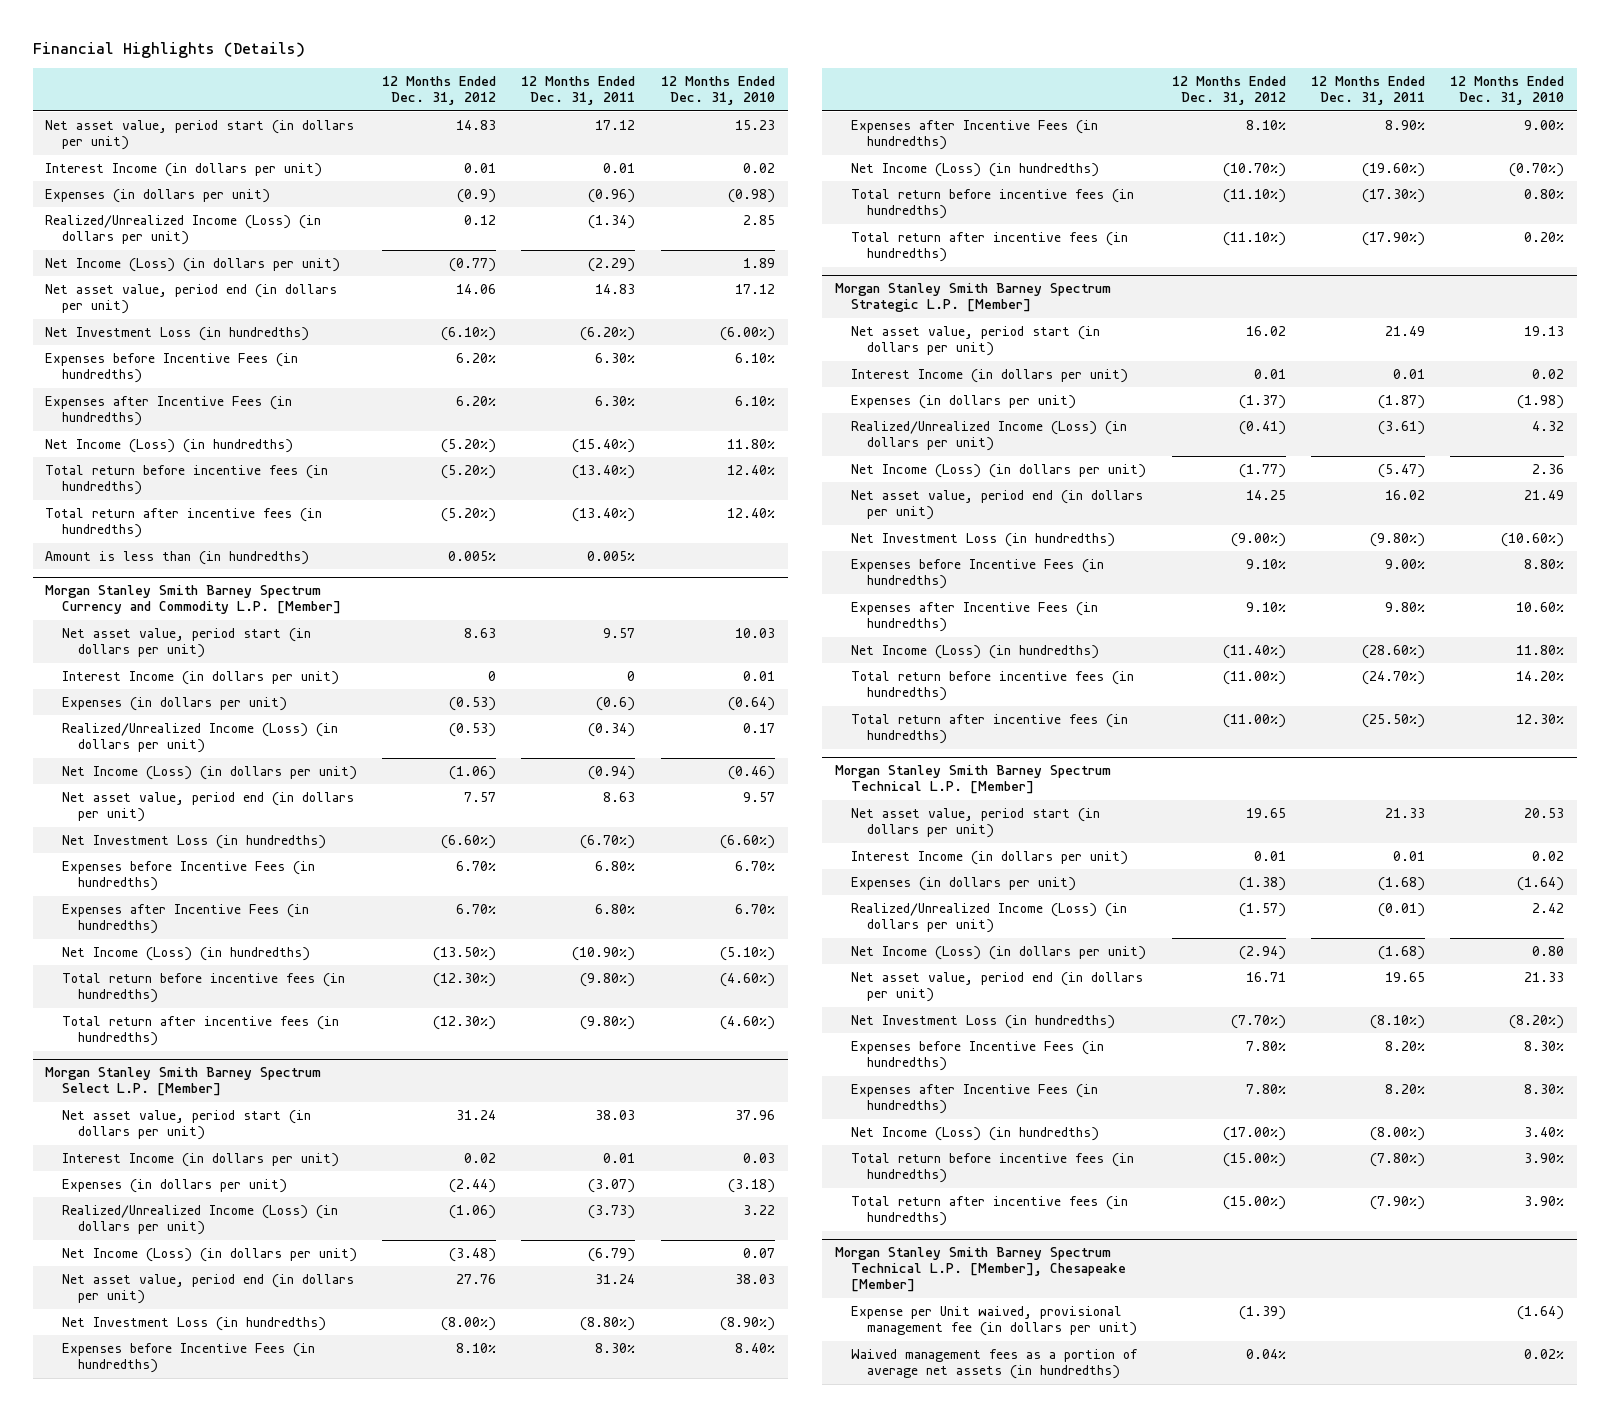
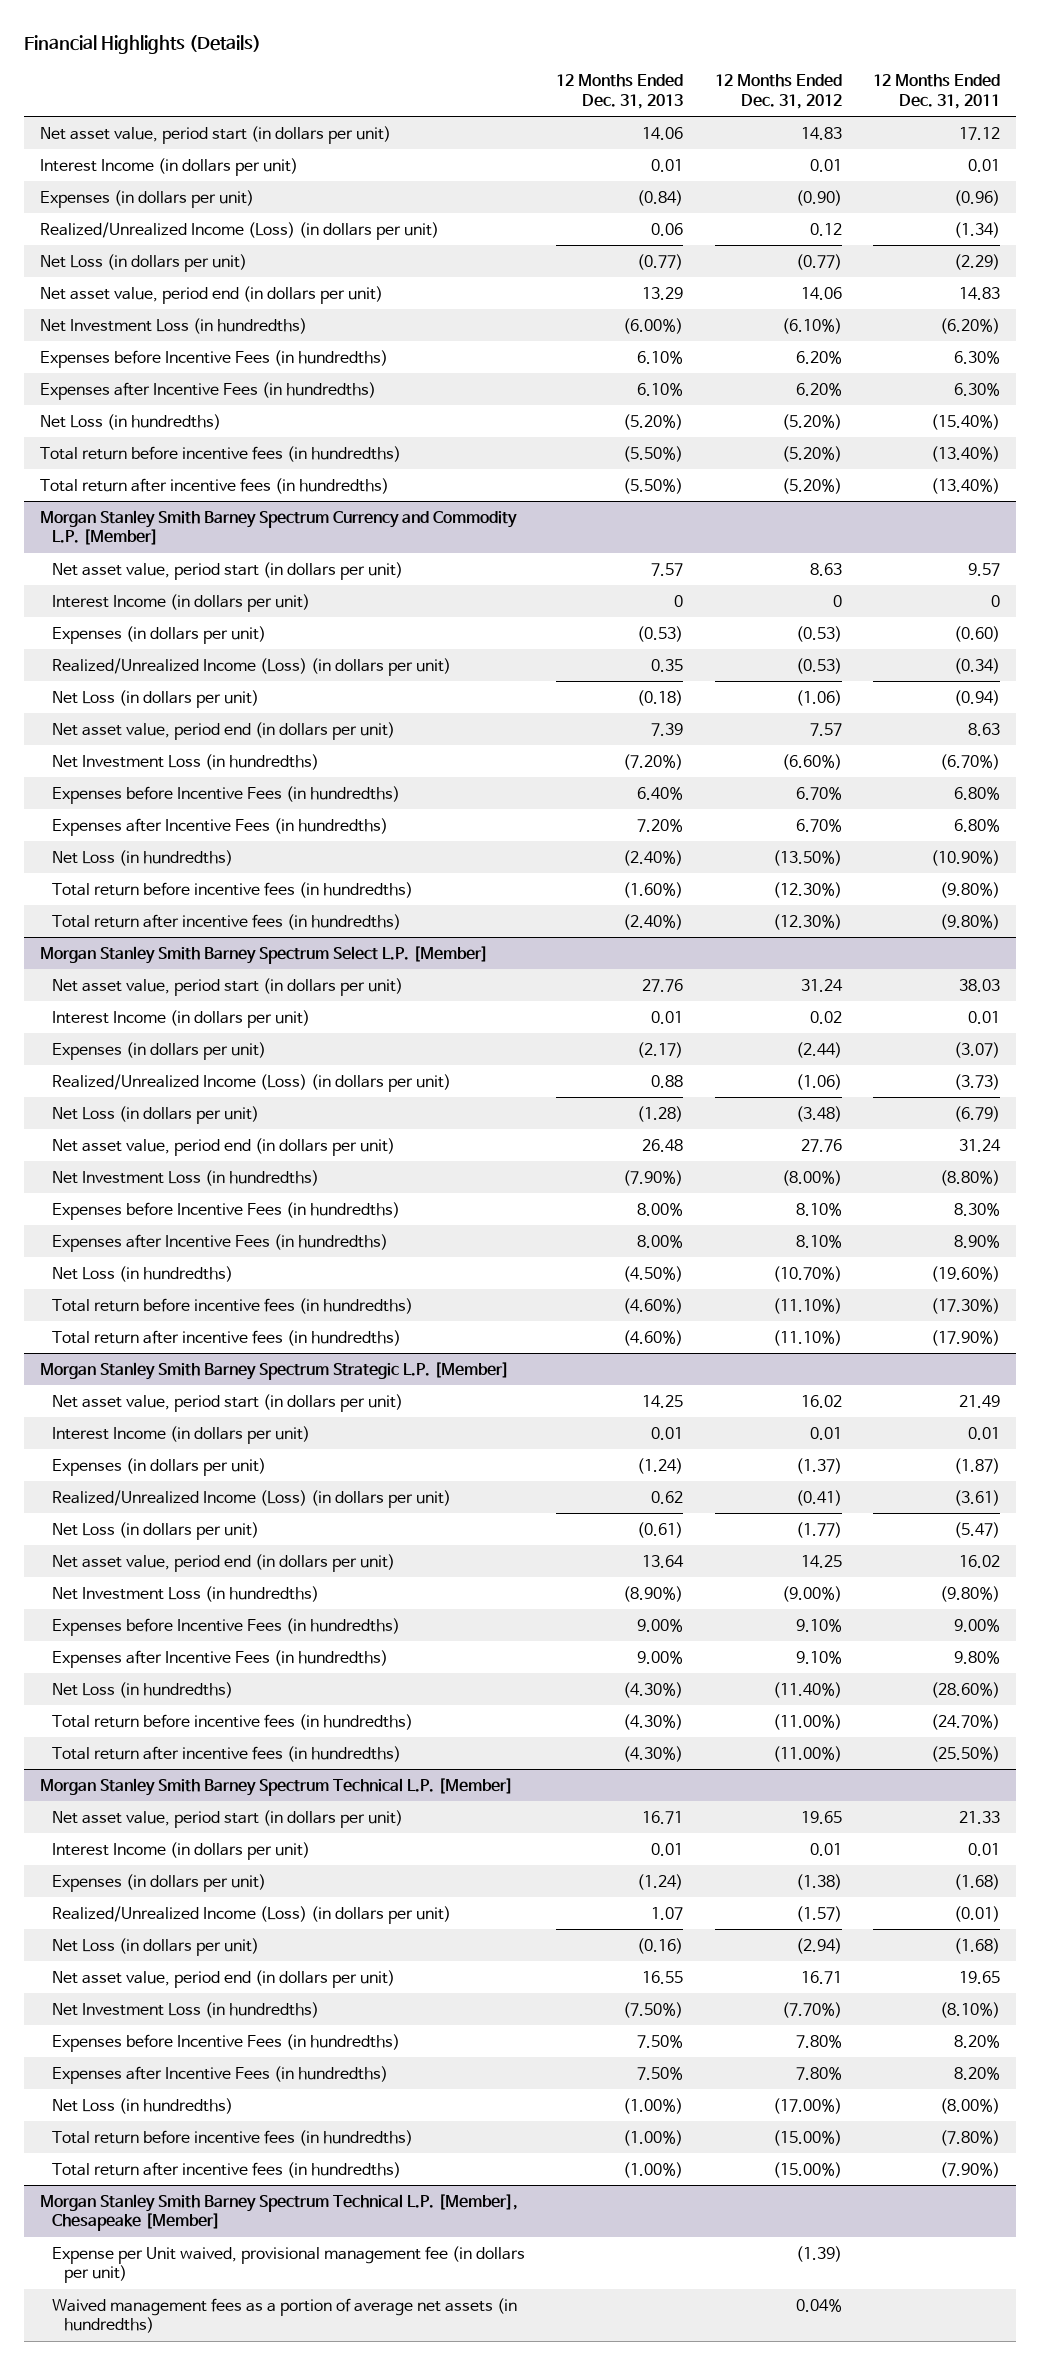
[660,76,775,106] 12 Months Ended Dec. 31, 2010 -> none
none -> [556,74,684,110] 12 Months Ended Dec. 31, 2013
[457,189,497,204] (0.9) -> [795,189,842,206] (0.90)
[45,258,341,273] Net Income (Loss) (in dollars per unit) -> [39,253,247,272] Net Loss (in dollars per unit)
[45,439,294,454] Net Income (Loss) (in hundredths) -> [39,413,221,430] Net Loss (in hundredths)
[45,551,310,566] Amount is less than (in hundredths) -> none
[596,697,636,712] (0.6) -> [954,625,1001,642] (0.60)
[61,766,357,781] Net Income (Loss) (in dollars per unit) -> [51,689,259,708] Net Loss (in dollars per unit)
[61,947,310,962] Net Income (Loss) (in hundredths) -> [51,849,233,866] Net Loss (in hundredths)
[61,1248,357,1263] Net Income (Loss) (in dollars per unit) -> [51,1105,259,1124] Net Loss (in dollars per unit)
[851,163,1100,178] Net Income (Loss) (in hundredths) -> [51,1265,233,1282] Net Loss (in hundredths)
[851,464,1147,479] Net Income (Loss) (in dollars per unit) -> [51,1521,259,1540] Net Loss (in dollars per unit)
[851,645,1100,660] Net Income (Loss) (in hundredths) -> [51,1681,233,1698] Net Loss (in hundredths)
[851,946,1147,961] Net Income (Loss) (in dollars per unit) -> [51,1937,259,1956] Net Loss (in dollars per unit)
[851,1127,1100,1142] Net Income (Loss) (in hundredths) -> [51,2097,233,2114] Net Loss (in hundredths)

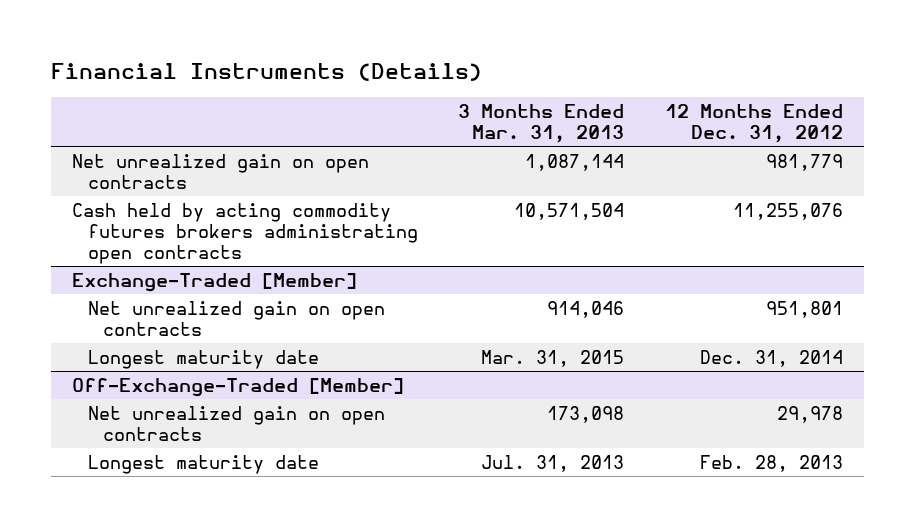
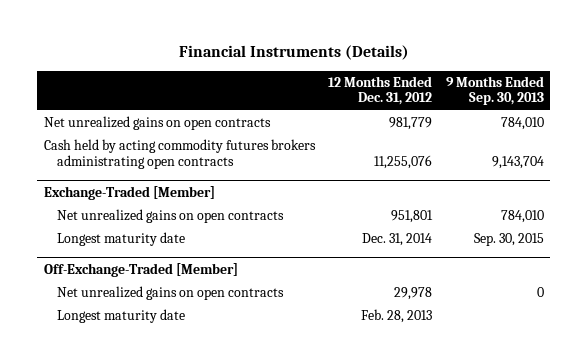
[458,104,625,144] 3 Months Ended Mar. 31, 2013 -> none
none -> [445,75,544,106] 9 Months Ended Sep. 30, 2013
[71,153,369,189] Net unrealized gain on open contracts -> [43,116,271,131] Net unrealized gains on open contracts
[87,300,385,336] Net unrealized gain on open contracts -> [57,209,285,224] Net unrealized gains on open contracts
[87,405,385,441] Net unrealized gain on open contracts -> [57,286,285,301] Net unrealized gains on open contracts

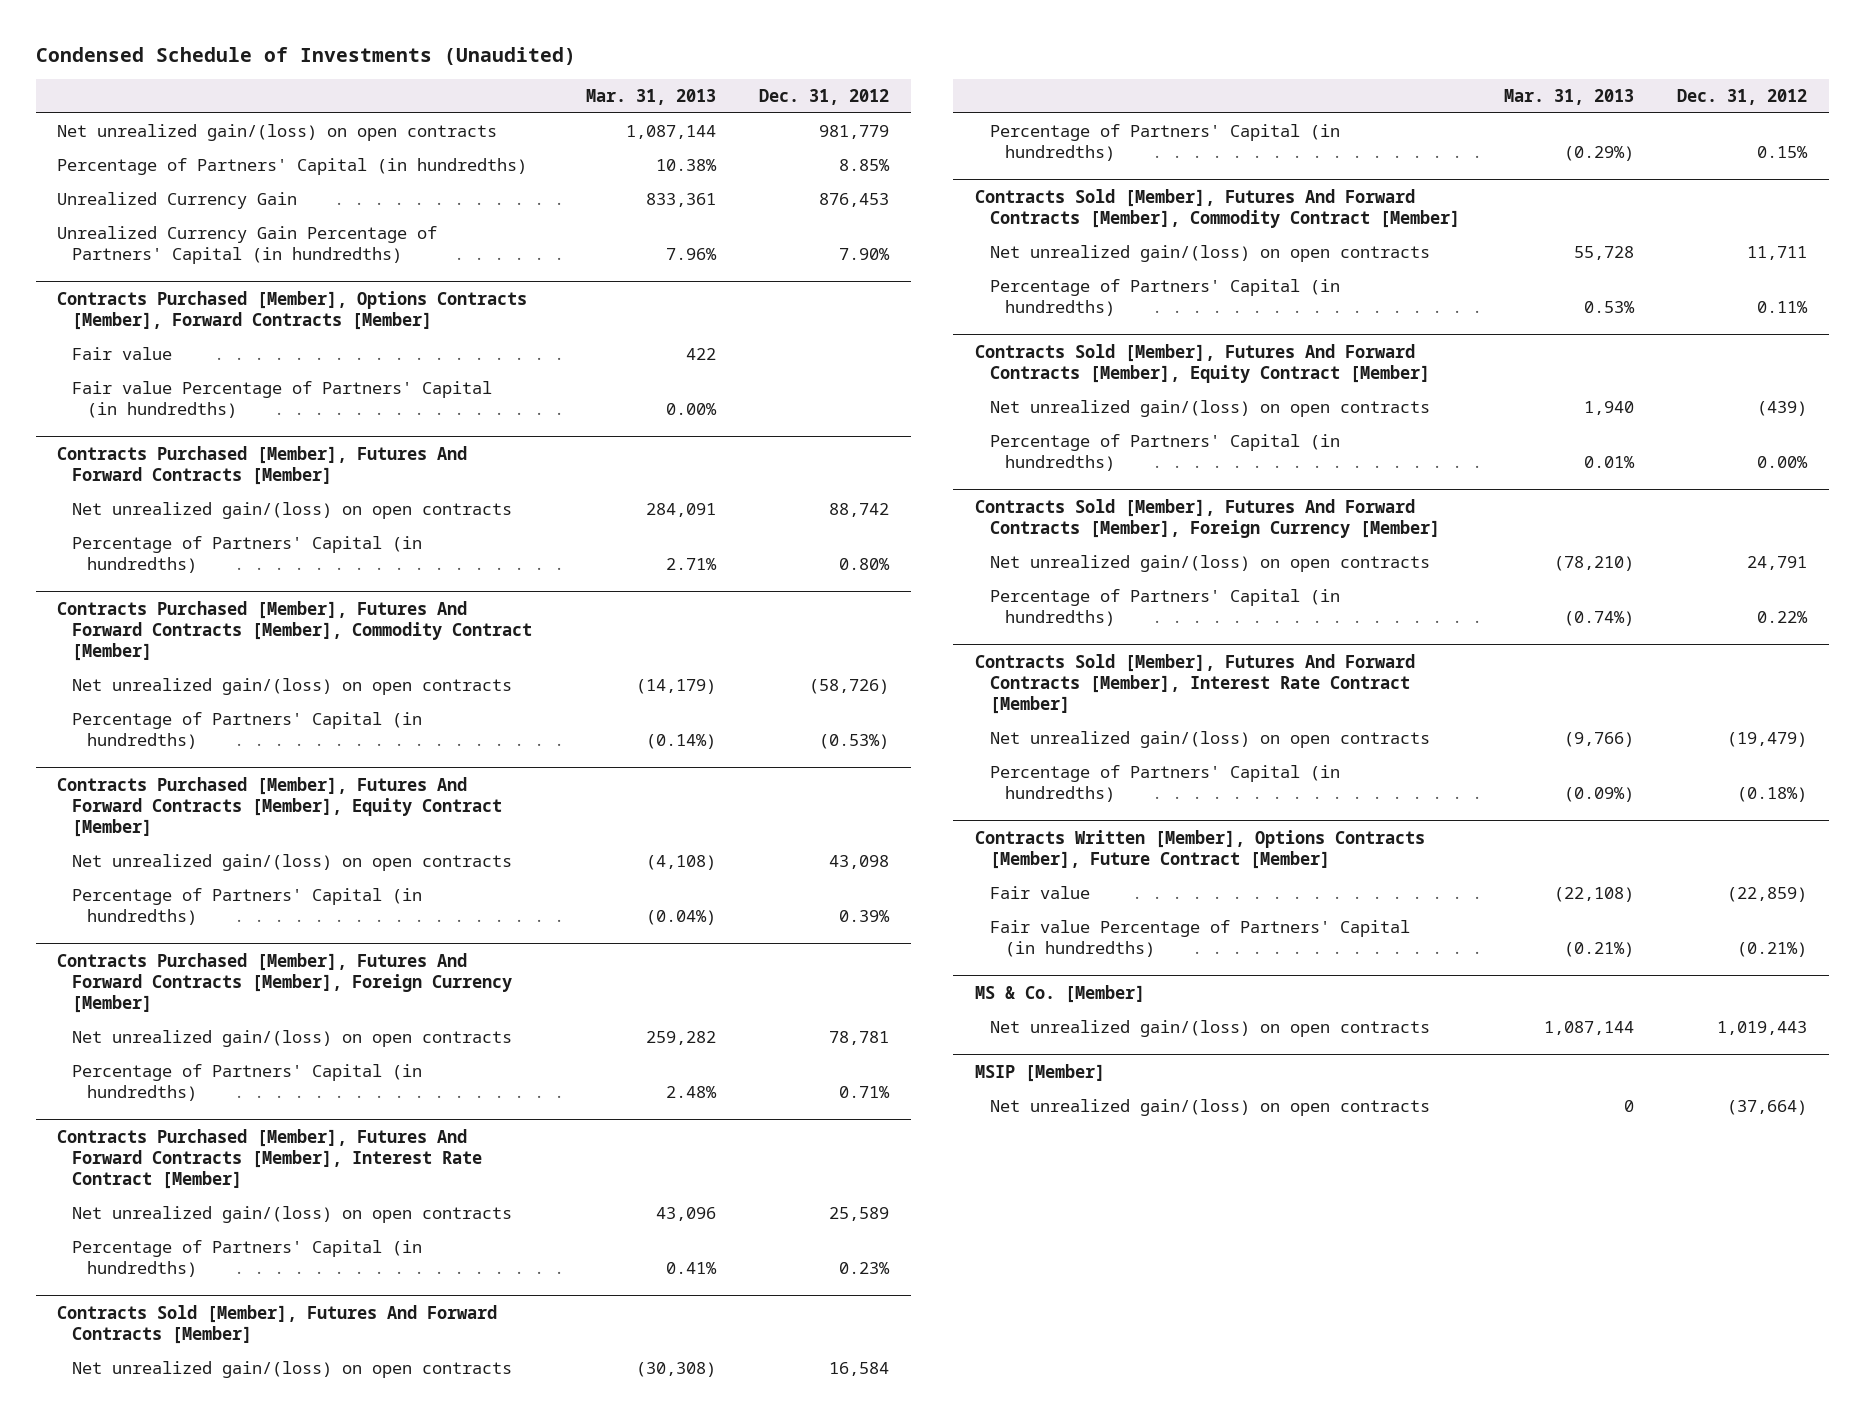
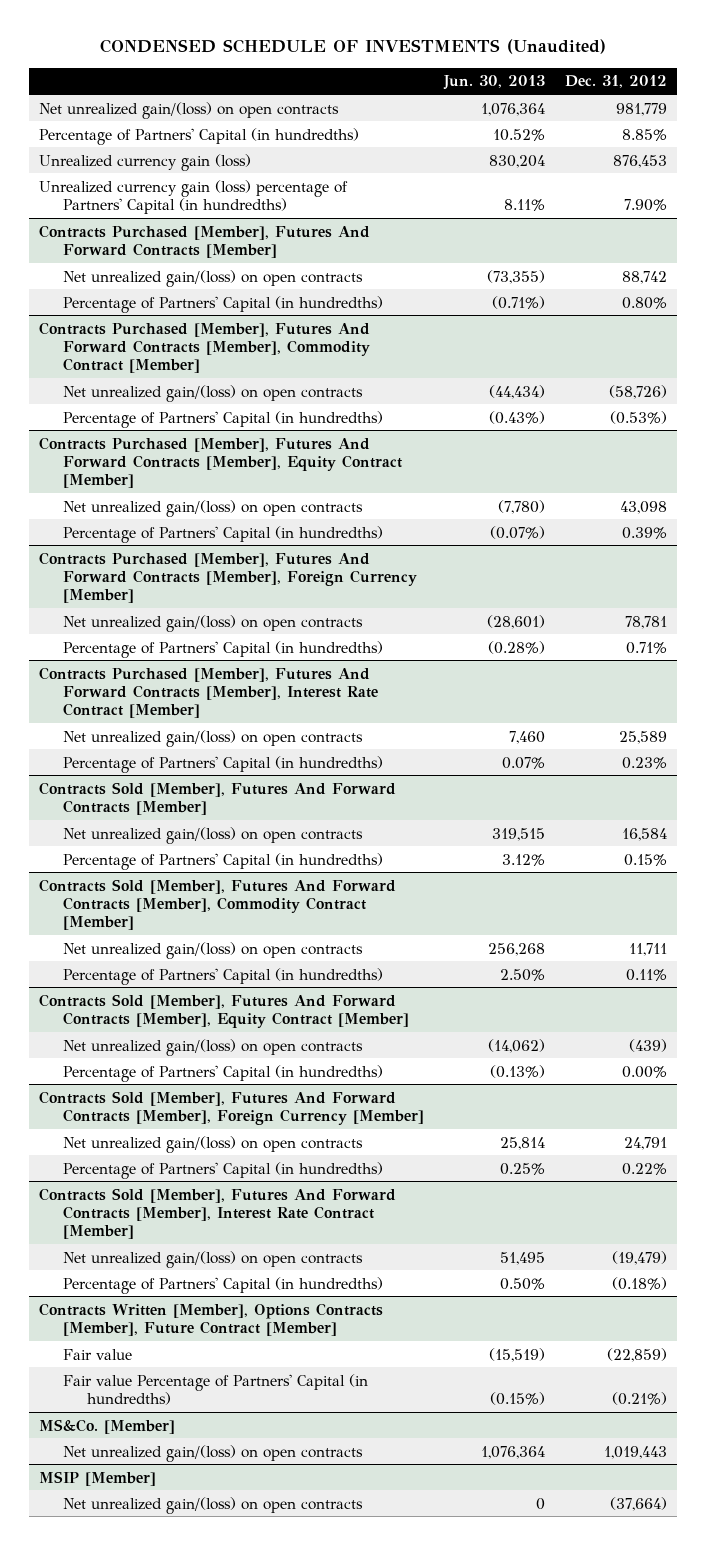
[35,46,576,65] Condensed Schedule of Investments (Unaudited) -> [99,39,606,55] CONDENSED SCHEDULE OF INVESTMENTS (Unaudited)
[585,88,716,105] Mar. 31, 2013 -> none
none -> [442,75,545,91] Jun. 30, 2013
[57,290,528,330] Contracts Purchased [Member], Options Contracts [Member], Forward Contracts [Member] -> none
[72,347,173,361] Fair value -> none
[72,381,493,419] Fair value Percentage of Partners' Capital (in hundredths) -> none
[57,192,298,210] Unrealized Currency Gain -> [38,153,251,171] Unrealized currency gain (loss)
[57,226,438,265] Unrealized Currency Gain Percentage of Partners' Capital (in hundredths) -> [38,179,348,214] Unrealized currency gain (loss) percentage of Partners' Capital (in hundredths)
[975,984,1146,1003] MS & Co. [Member] -> [38,1418,175,1434] MS&Co. [Member]

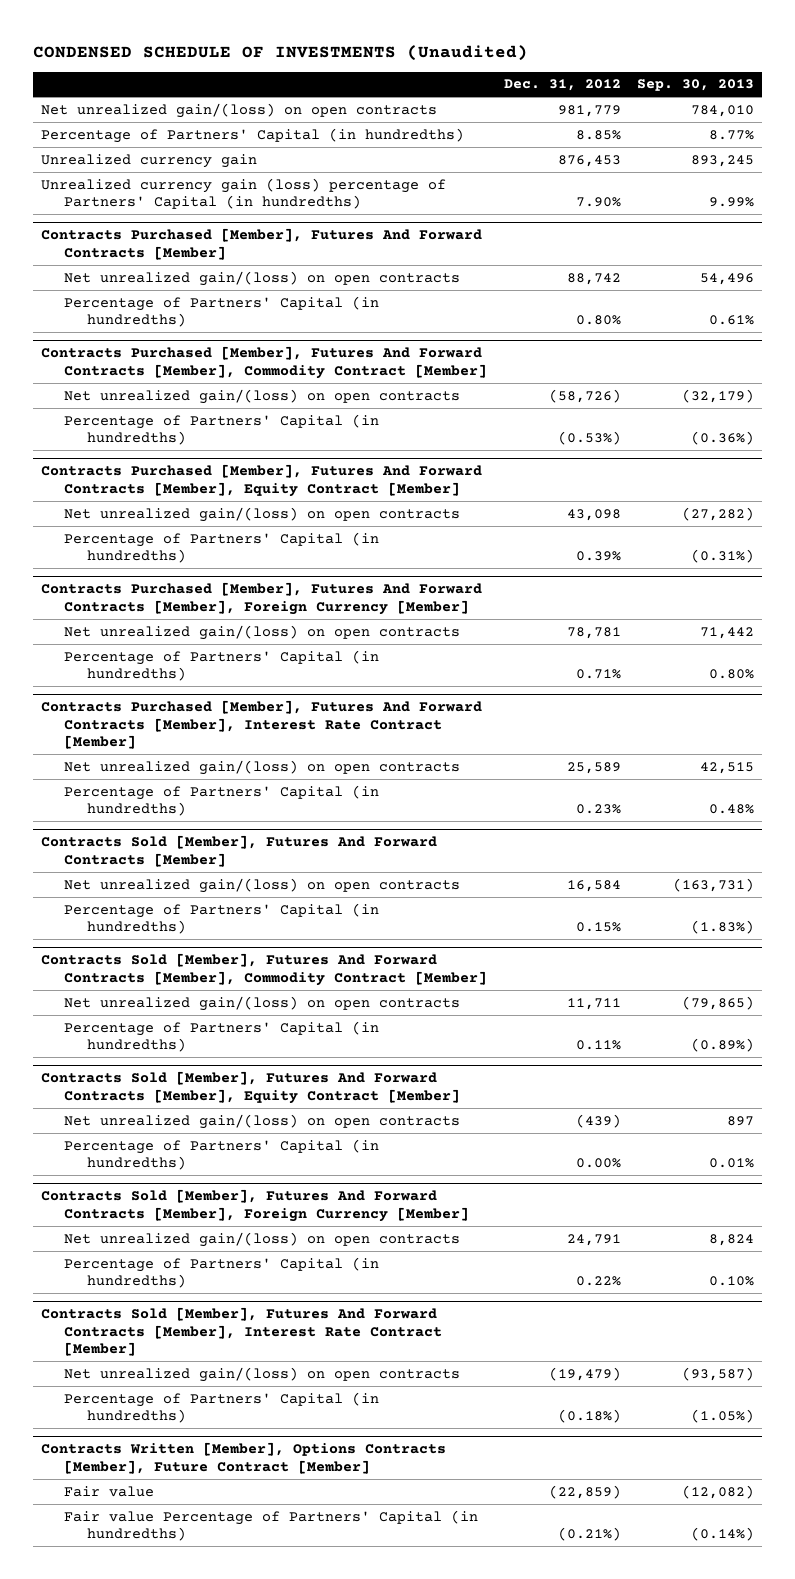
[442,75,545,91] Jun. 30, 2013 -> none
none -> [637,79,755,92] Sep. 30, 2013
[38,153,251,171] Unrealized currency gain (loss) -> [41,153,258,168] Unrealized currency gain
[38,1418,175,1434] MS&Co. [Member] -> none
[62,1444,363,1462] Net unrealized gain/(loss) on open contracts -> none
[38,1470,156,1486] MSIP [Member] -> none
[62,1496,363,1514] Net unrealized gain/(loss) on open contracts -> none

